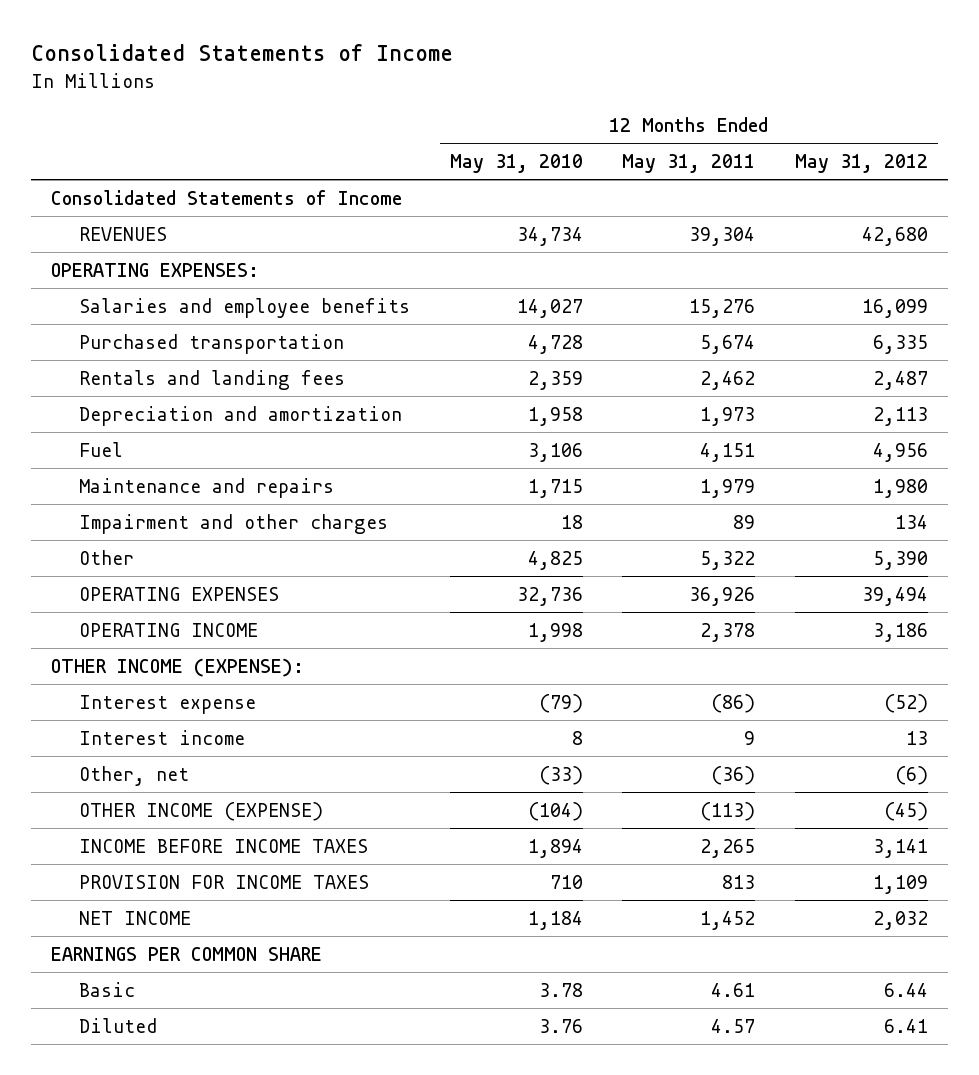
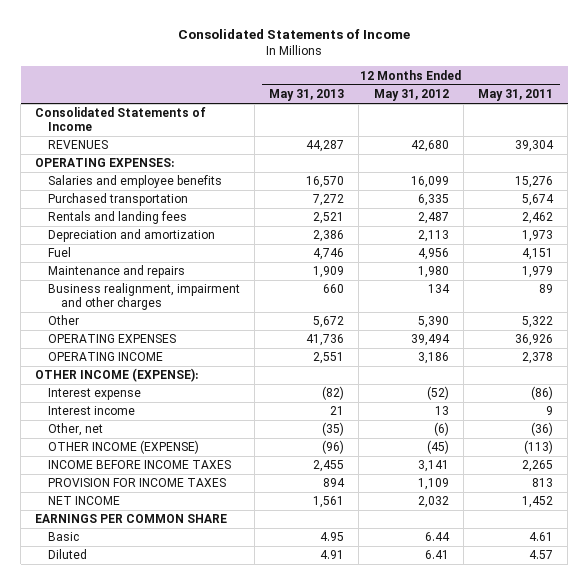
[449,153,583,173] May 31, 2010 -> none
none -> [269,89,345,102] May 31, 2013
[79,513,389,534] Impairment and other charges -> [47,283,240,311] Business realignment, impairment and other charges

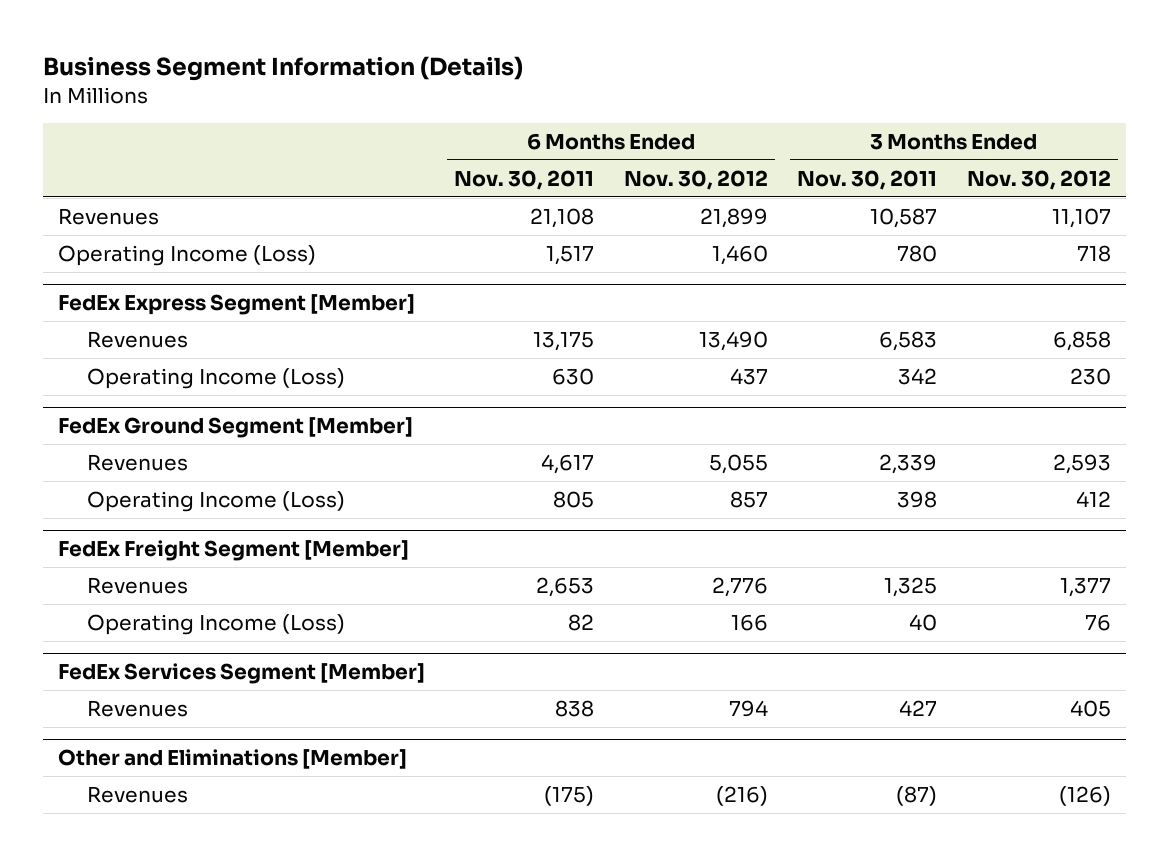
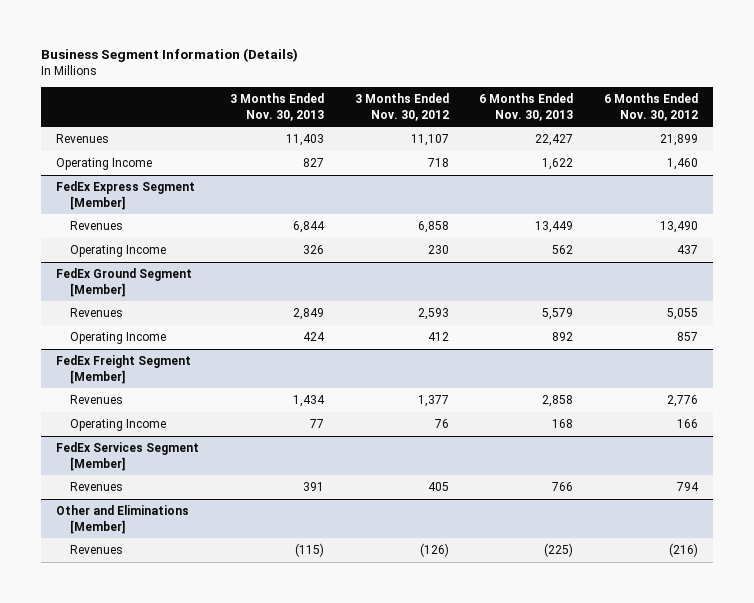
[454,169,595,190] Nov. 30, 2011 -> none
[797,169,938,190] Nov. 30, 2011 -> none
none -> [229,93,324,121] 3 Months Ended Nov. 30, 2013
none -> [479,93,574,121] 6 Months Ended Nov. 30, 2013
[57,244,316,266] Operating Income (Loss) -> [56,158,153,171] Operating Income
[86,367,345,389] Operating Income (Loss) -> [69,245,166,258] Operating Income
[86,490,345,512] Operating Income (Loss) -> [69,332,166,345] Operating Income
[86,613,345,635] Operating Income (Loss) -> [69,419,166,432] Operating Income

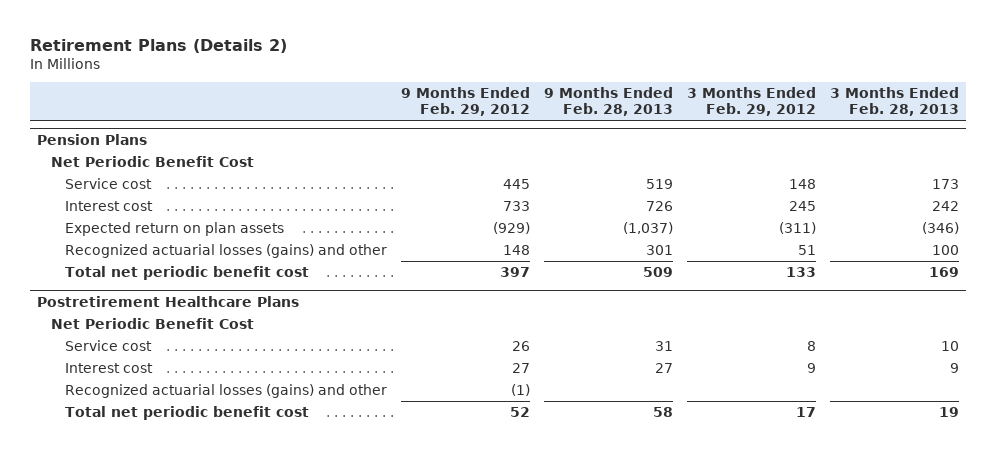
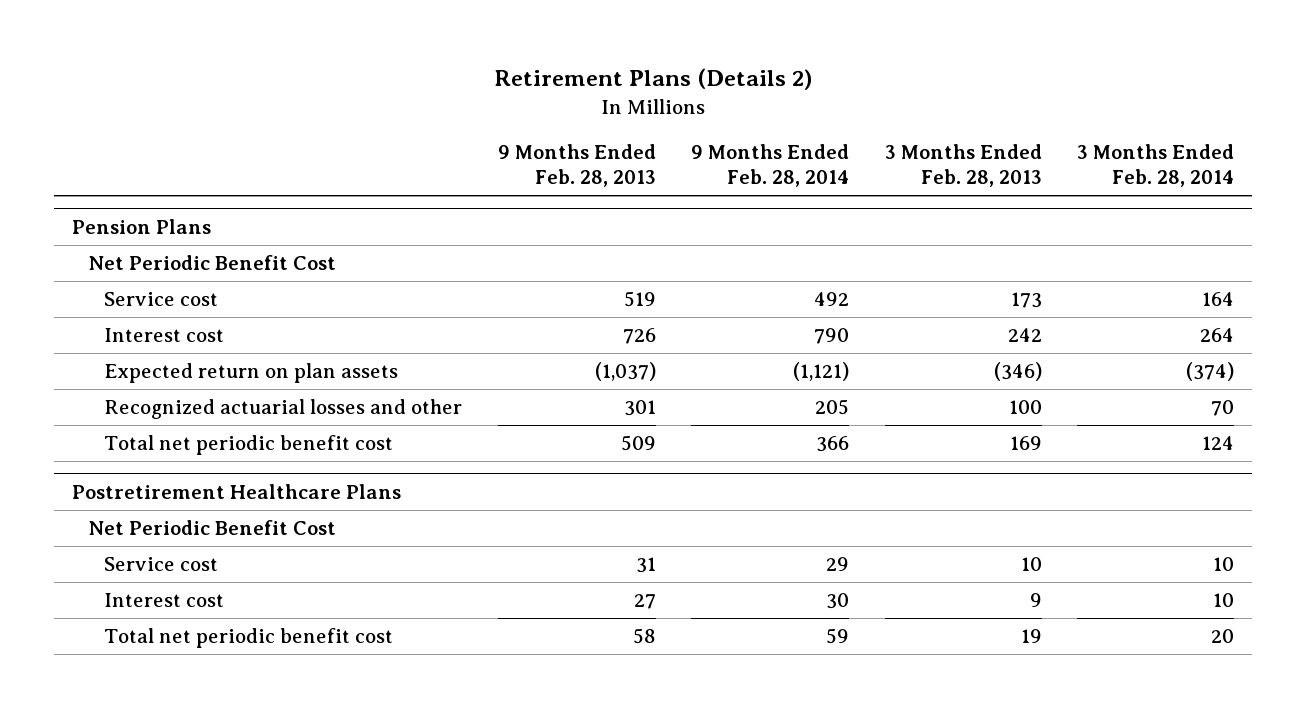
[400,87,530,117] 9 Months Ended Feb. 29, 2012 -> none
[686,87,816,117] 3 Months Ended Feb. 29, 2012 -> none
none -> [691,143,850,188] 9 Months Ended Feb. 28, 2014
none -> [1077,143,1235,188] 3 Months Ended Feb. 28, 2014
[64,244,387,259] Recognized actuarial losses (gains) and other -> [104,399,463,420] Recognized actuarial losses and other
[64,384,387,399] Recognized actuarial losses (gains) and other -> none

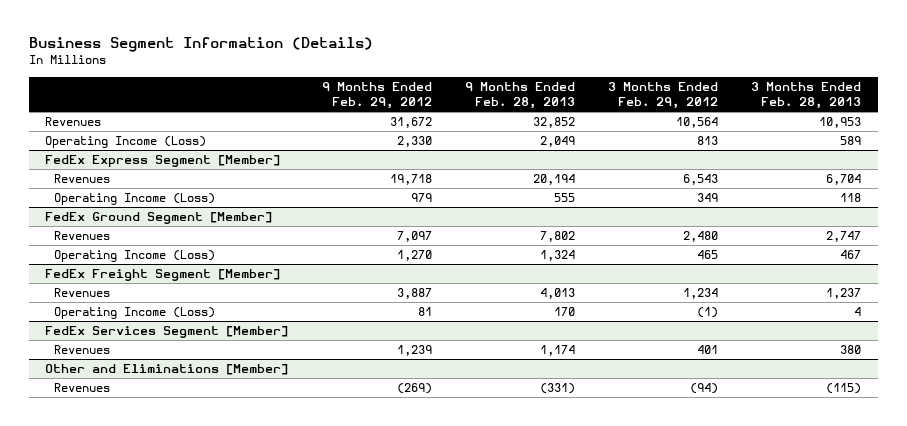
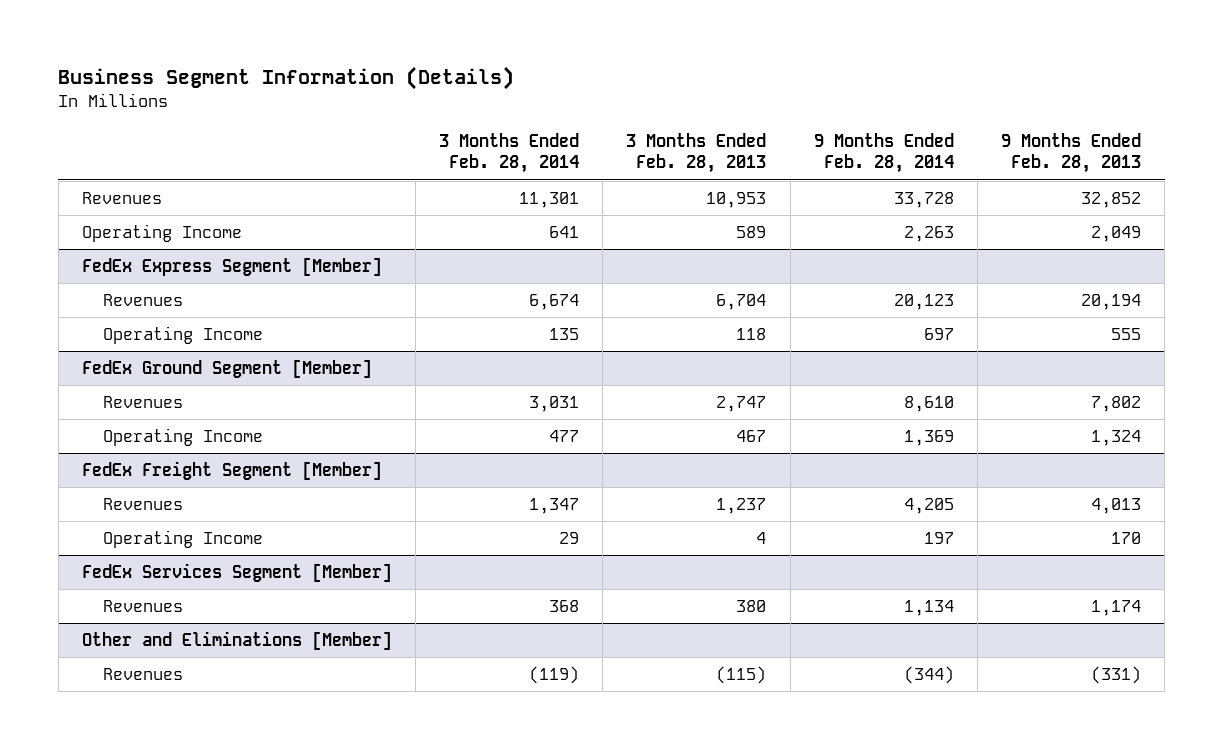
[321,81,432,110] 9 Months Ended Feb. 29, 2012 -> none
[607,81,718,110] 3 Months Ended Feb. 29, 2012 -> none
none -> [439,132,580,174] 3 Months Ended Feb. 28, 2014
none -> [813,132,954,174] 9 Months Ended Feb. 28, 2014
[45,136,207,149] Operating Income (Loss) -> [81,223,242,242] Operating Income
[54,193,216,206] Operating Income (Loss) -> [102,325,263,344] Operating Income
[54,250,216,263] Operating Income (Loss) -> [102,427,263,446] Operating Income
[54,307,216,320] Operating Income (Loss) -> [102,529,263,548] Operating Income

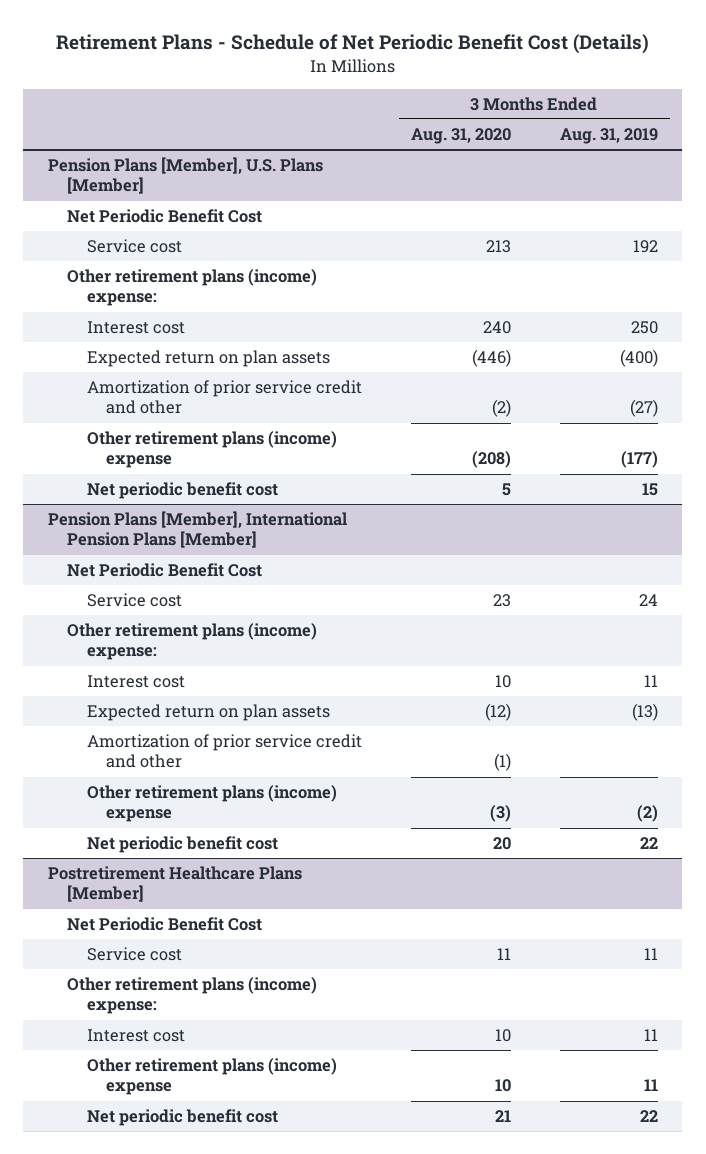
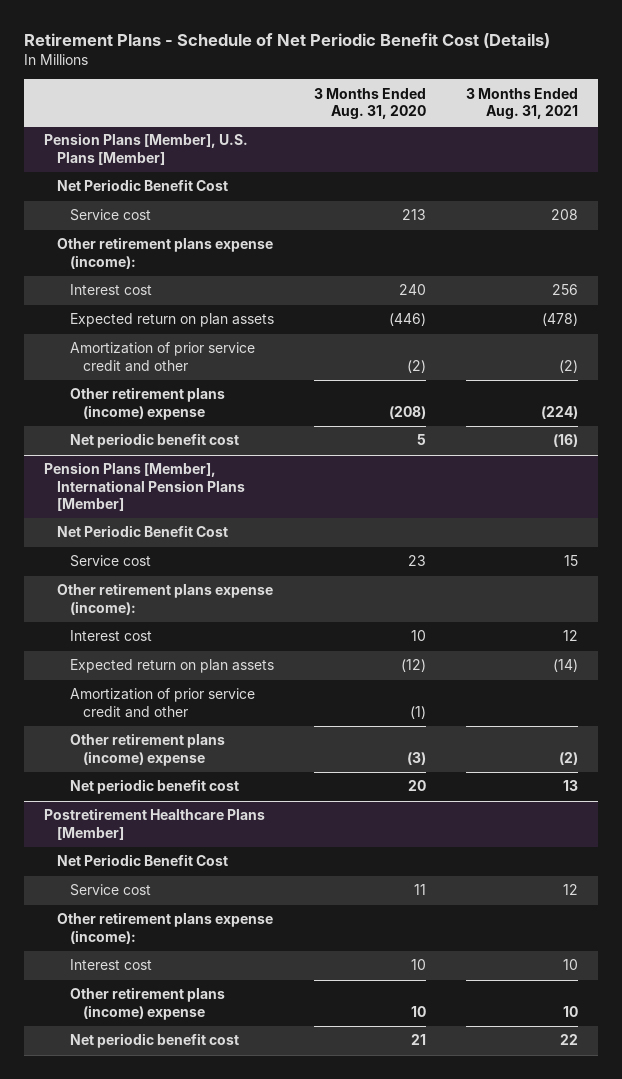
[559,128,658,145] Aug. 31, 2019 -> none
none -> [466,87,579,120] 3 Months Ended Aug. 31, 2021
[67,269,318,307] Other retirement plans (income) expense: -> [57,237,274,269] Other retirement plans expense (income):
[67,623,318,661] Other retirement plans (income) expense: -> [57,583,274,615] Other retirement plans expense (income):
[67,977,318,1015] Other retirement plans (income) expense: -> [57,912,274,944] Other retirement plans expense (income):

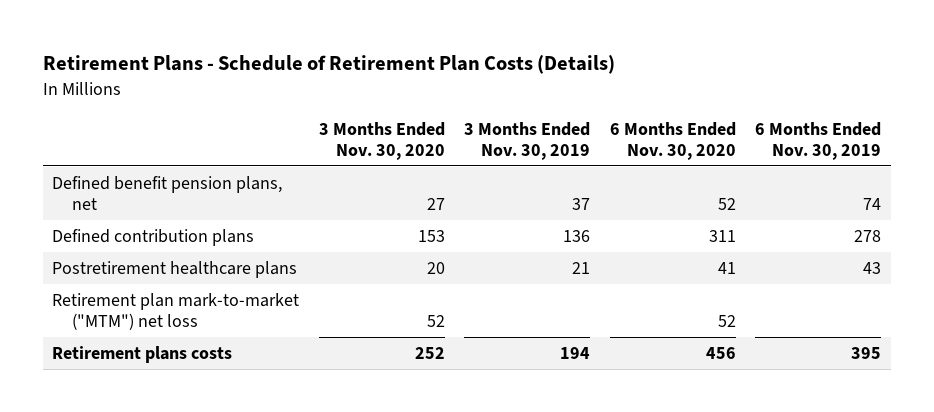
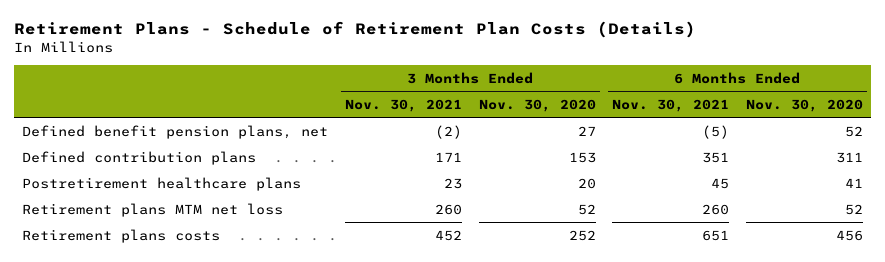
[464,121,591,160] 3 Months Ended Nov. 30, 2019 -> none
[755,121,882,160] 6 Months Ended Nov. 30, 2019 -> none
none -> [345,98,463,112] Nov. 30, 2021
none -> [612,98,730,112] Nov. 30, 2021
[52,293,300,330] Retirement plan mark-to-market ("MTM") net loss -> [22,202,284,217] Retirement plans MTM net loss

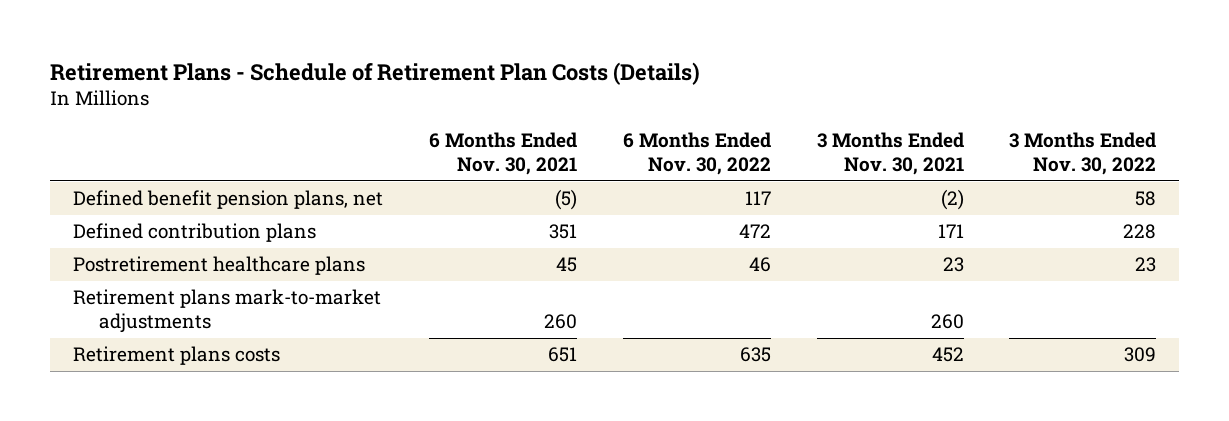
[478,98,596,112] Nov. 30, 2020 -> none
[745,98,863,112] Nov. 30, 2020 -> none
none -> [622,132,771,176] 6 Months Ended Nov. 30, 2022
none -> [1009,132,1157,176] 3 Months Ended Nov. 30, 2022
[22,202,284,217] Retirement plans MTM net loss -> [73,289,382,334] Retirement plans mark-to-market adjustments

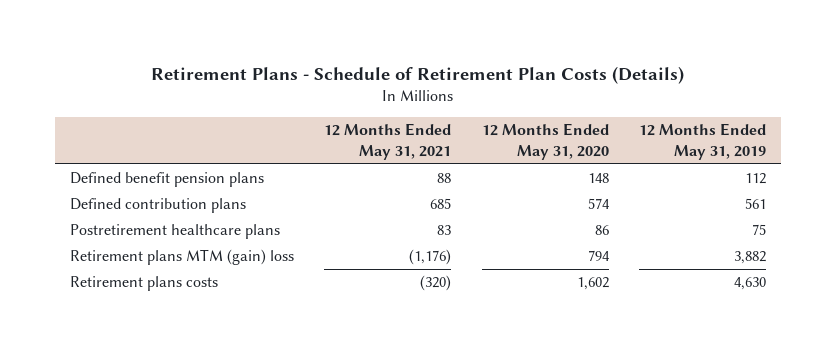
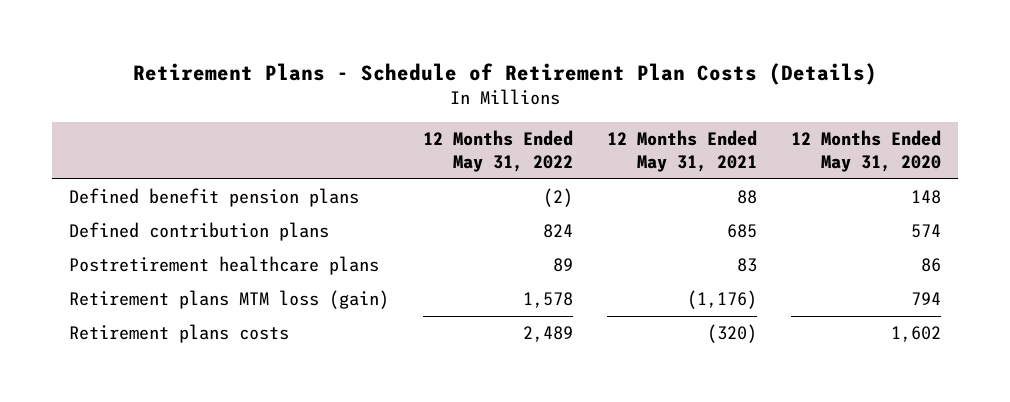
[638,123,766,160] 12 Months Ended May 31, 2019 -> none
none -> [423,130,574,172] 12 Months Ended May 31, 2022
[70,249,295,266] Retirement plans MTM (gain) loss -> [69,290,390,310] Retirement plans MTM loss (gain)

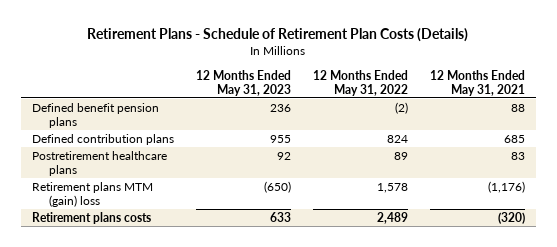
[790,130,941,172] 12 Months Ended May 31, 2020 -> none
none -> [195,69,291,96] 12 Months Ended May 31, 2023
[69,290,390,310] Retirement plans MTM loss (gain) -> [31,181,153,207] Retirement plans MTM (gain) loss

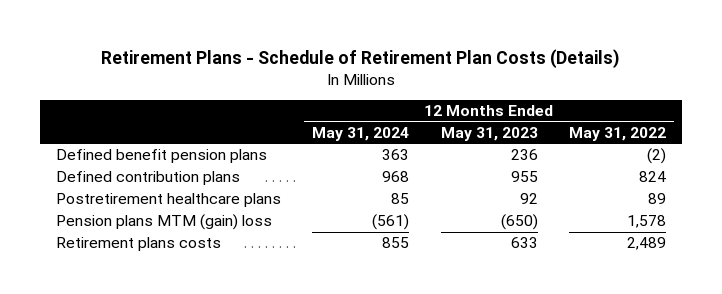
[430,69,526,96] 12 Months Ended May 31, 2021 -> none
none -> [312,126,410,141] May 31, 2024
[31,181,153,207] Retirement plans MTM (gain) loss -> [55,214,272,231] Pension plans MTM (gain) loss

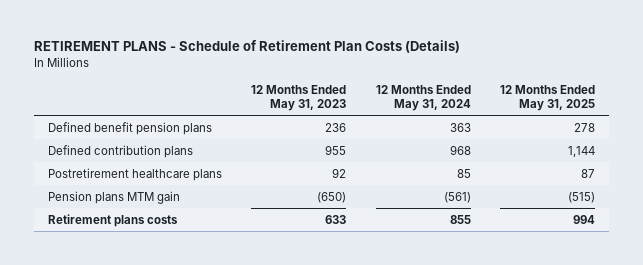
[100,48,620,68] Retirement Plans - Schedule of Retirement Plan Costs (Details) -> [33,40,460,54] RETIREMENT PLANS - Schedule of Retirement Plan Costs (Details)
[569,126,667,141] May 31, 2022 -> none
none -> [499,84,595,111] 12 Months Ended May 31, 2025
[55,214,272,231] Pension plans MTM (gain) loss -> [48,190,181,204] Pension plans MTM gain

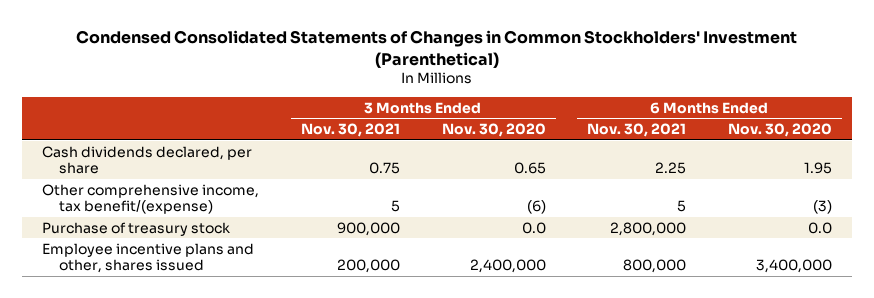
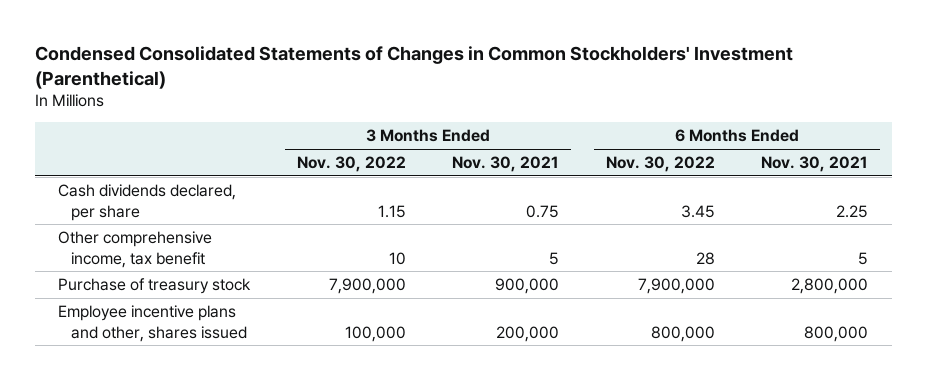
[441,123,546,138] Nov. 30, 2020 -> none
[727,123,832,138] Nov. 30, 2020 -> none
none -> [296,156,406,173] Nov. 30, 2022
none -> [605,156,715,173] Nov. 30, 2022
[42,183,260,215] Other comprehensive income, tax benefit/(expense) -> [58,231,213,268] Other comprehensive income, tax benefit

